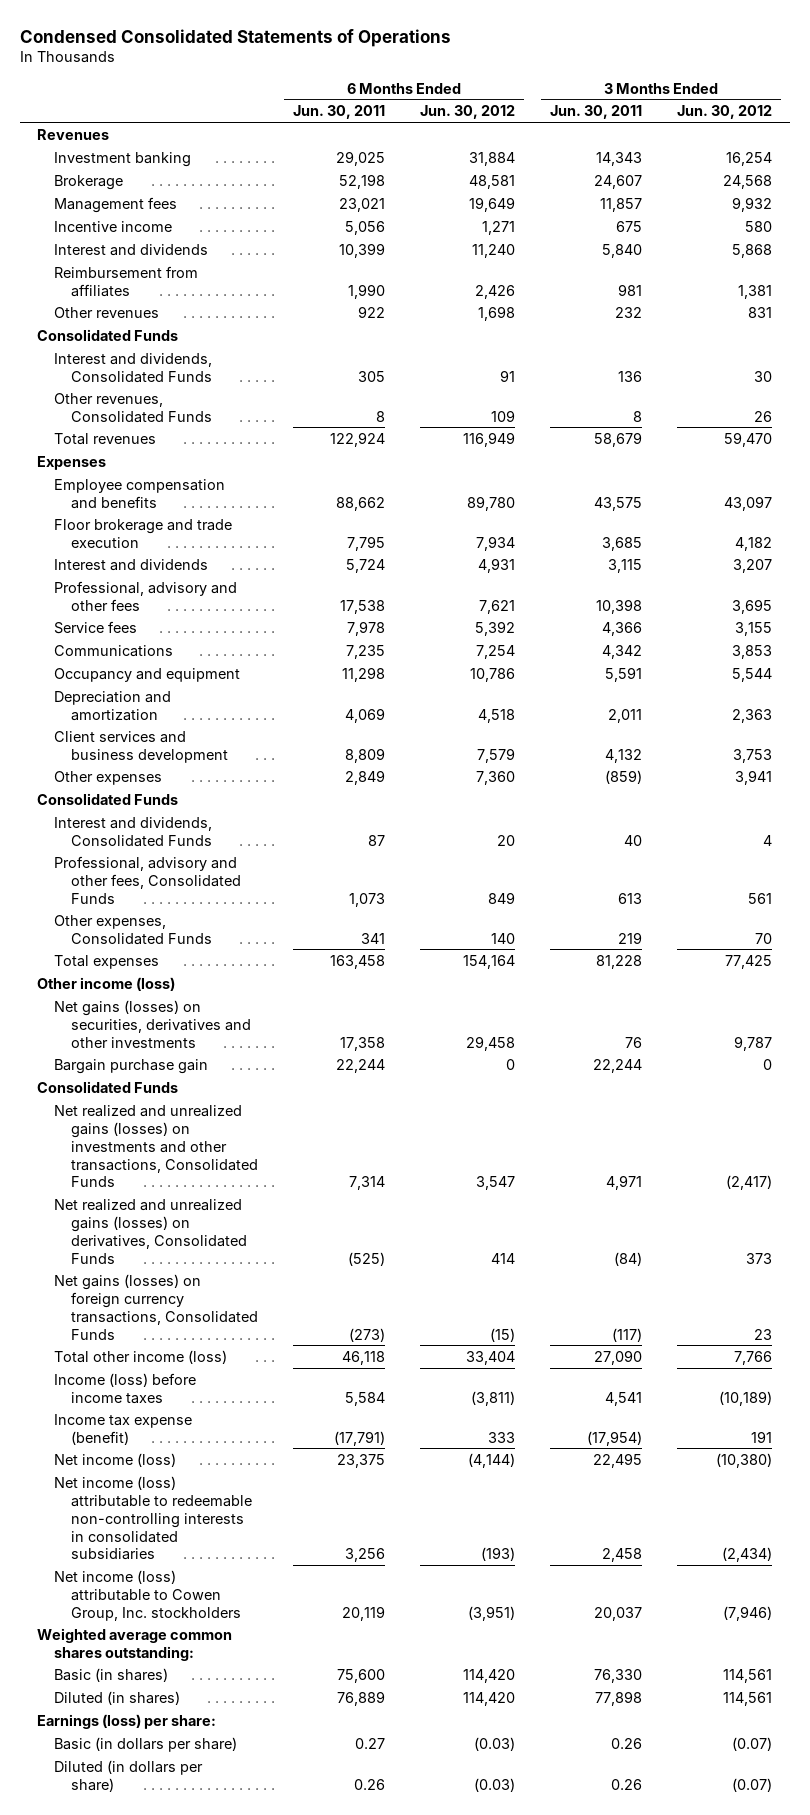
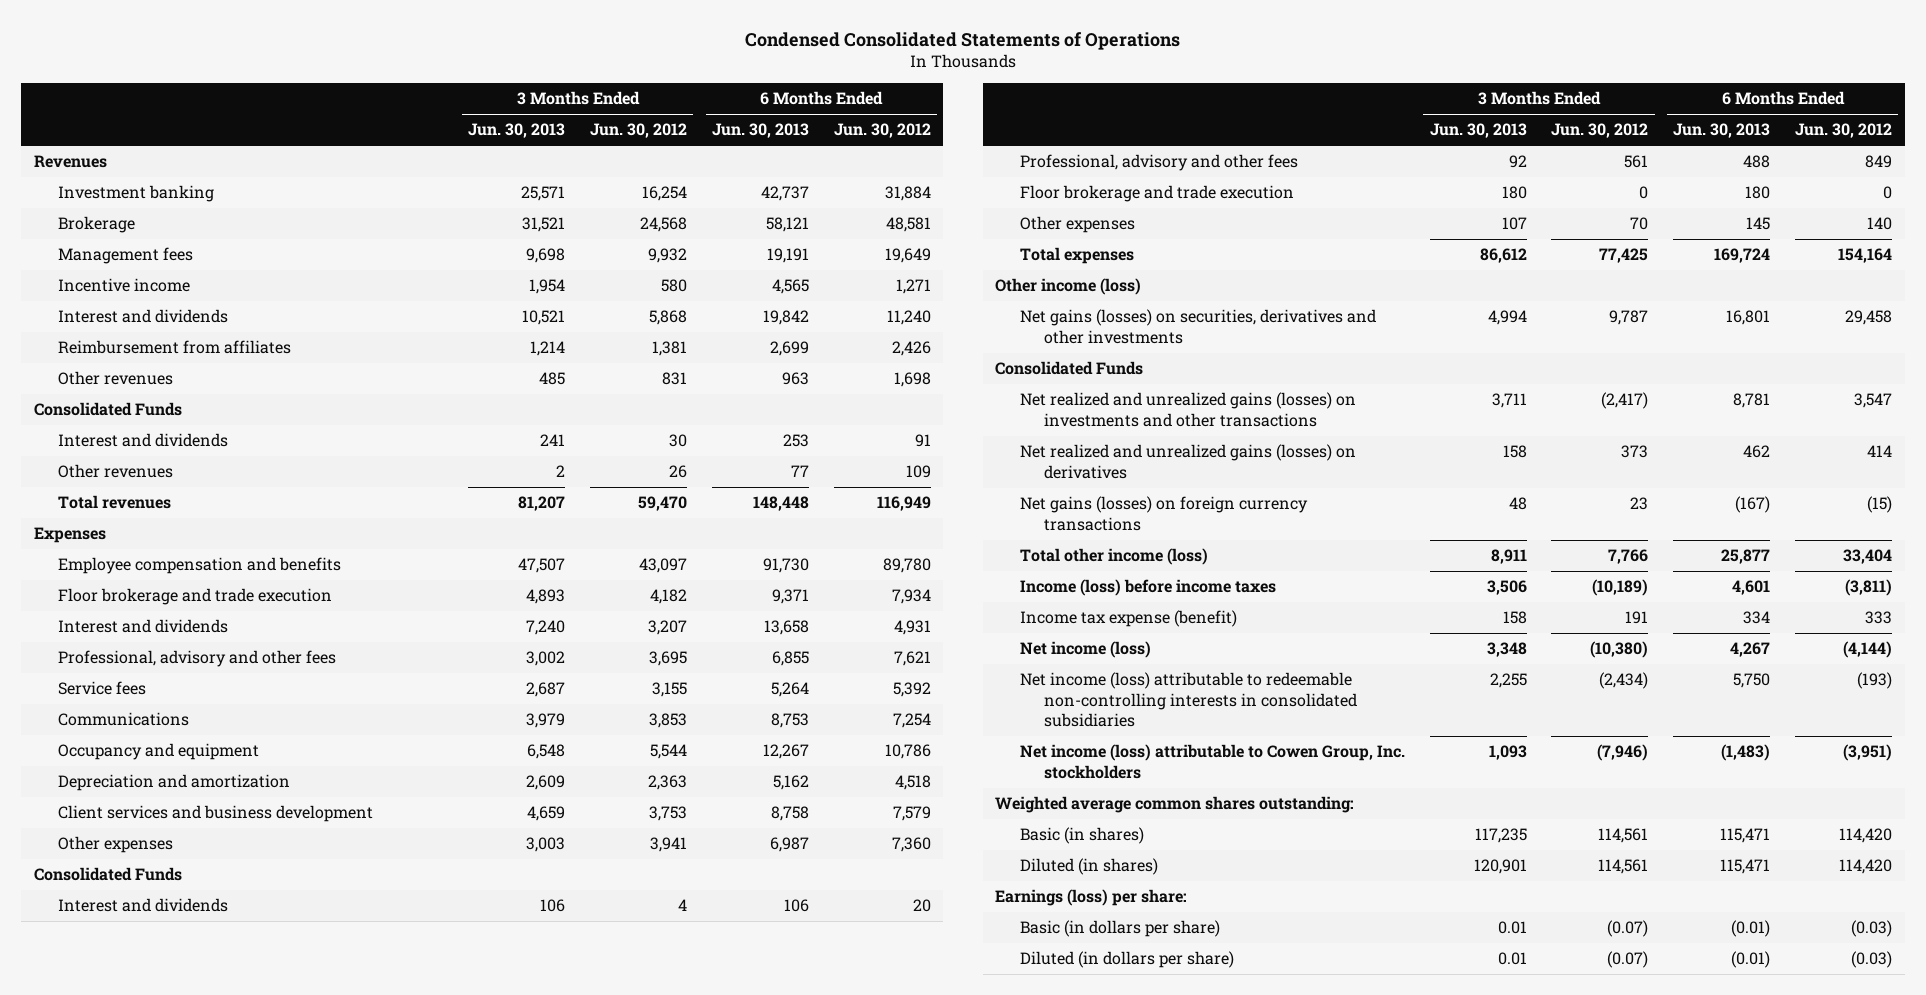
[292,105,385,120] Jun. 30, 2011 -> none
[550,105,643,120] Jun. 30, 2011 -> none
none -> [468,123,566,139] Jun. 30, 2013
none -> [711,123,809,139] Jun. 30, 2013
[53,352,212,383] Interest and dividends, Consolidated Funds -> [58,433,229,448] Interest and dividends
[53,392,212,423] Other revenues, Consolidated Funds -> [58,464,174,479] Other revenues
[53,816,212,847] Interest and dividends, Consolidated Funds -> [58,898,229,913] Interest and dividends
[53,855,241,904] Professional, advisory and other fees, Consolidated Funds -> [1019,154,1298,172] Professional, advisory and other fees
none -> [1019,185,1294,203] Floor brokerage and trade execution
[53,914,212,945] Other expenses, Consolidated Funds -> [1019,216,1135,234] Other expenses
[53,1058,208,1074] Bargain purchase gain -> none
[53,1104,258,1188] Net realized and unrealized gains (losses) on investments and other transactions, Consolidated Funds -> [1019,392,1356,427] Net realized and unrealized gains (losses) on investments and other transactions
[53,1198,247,1264] Net realized and unrealized gains (losses) on derivatives, Consolidated Funds -> [1019,444,1356,479] Net realized and unrealized gains (losses) on derivatives
[53,1273,258,1340] Net gains (losses) on foreign currency transactions, Consolidated Funds -> [1019,496,1308,531] Net gains (losses) on foreign currency transactions

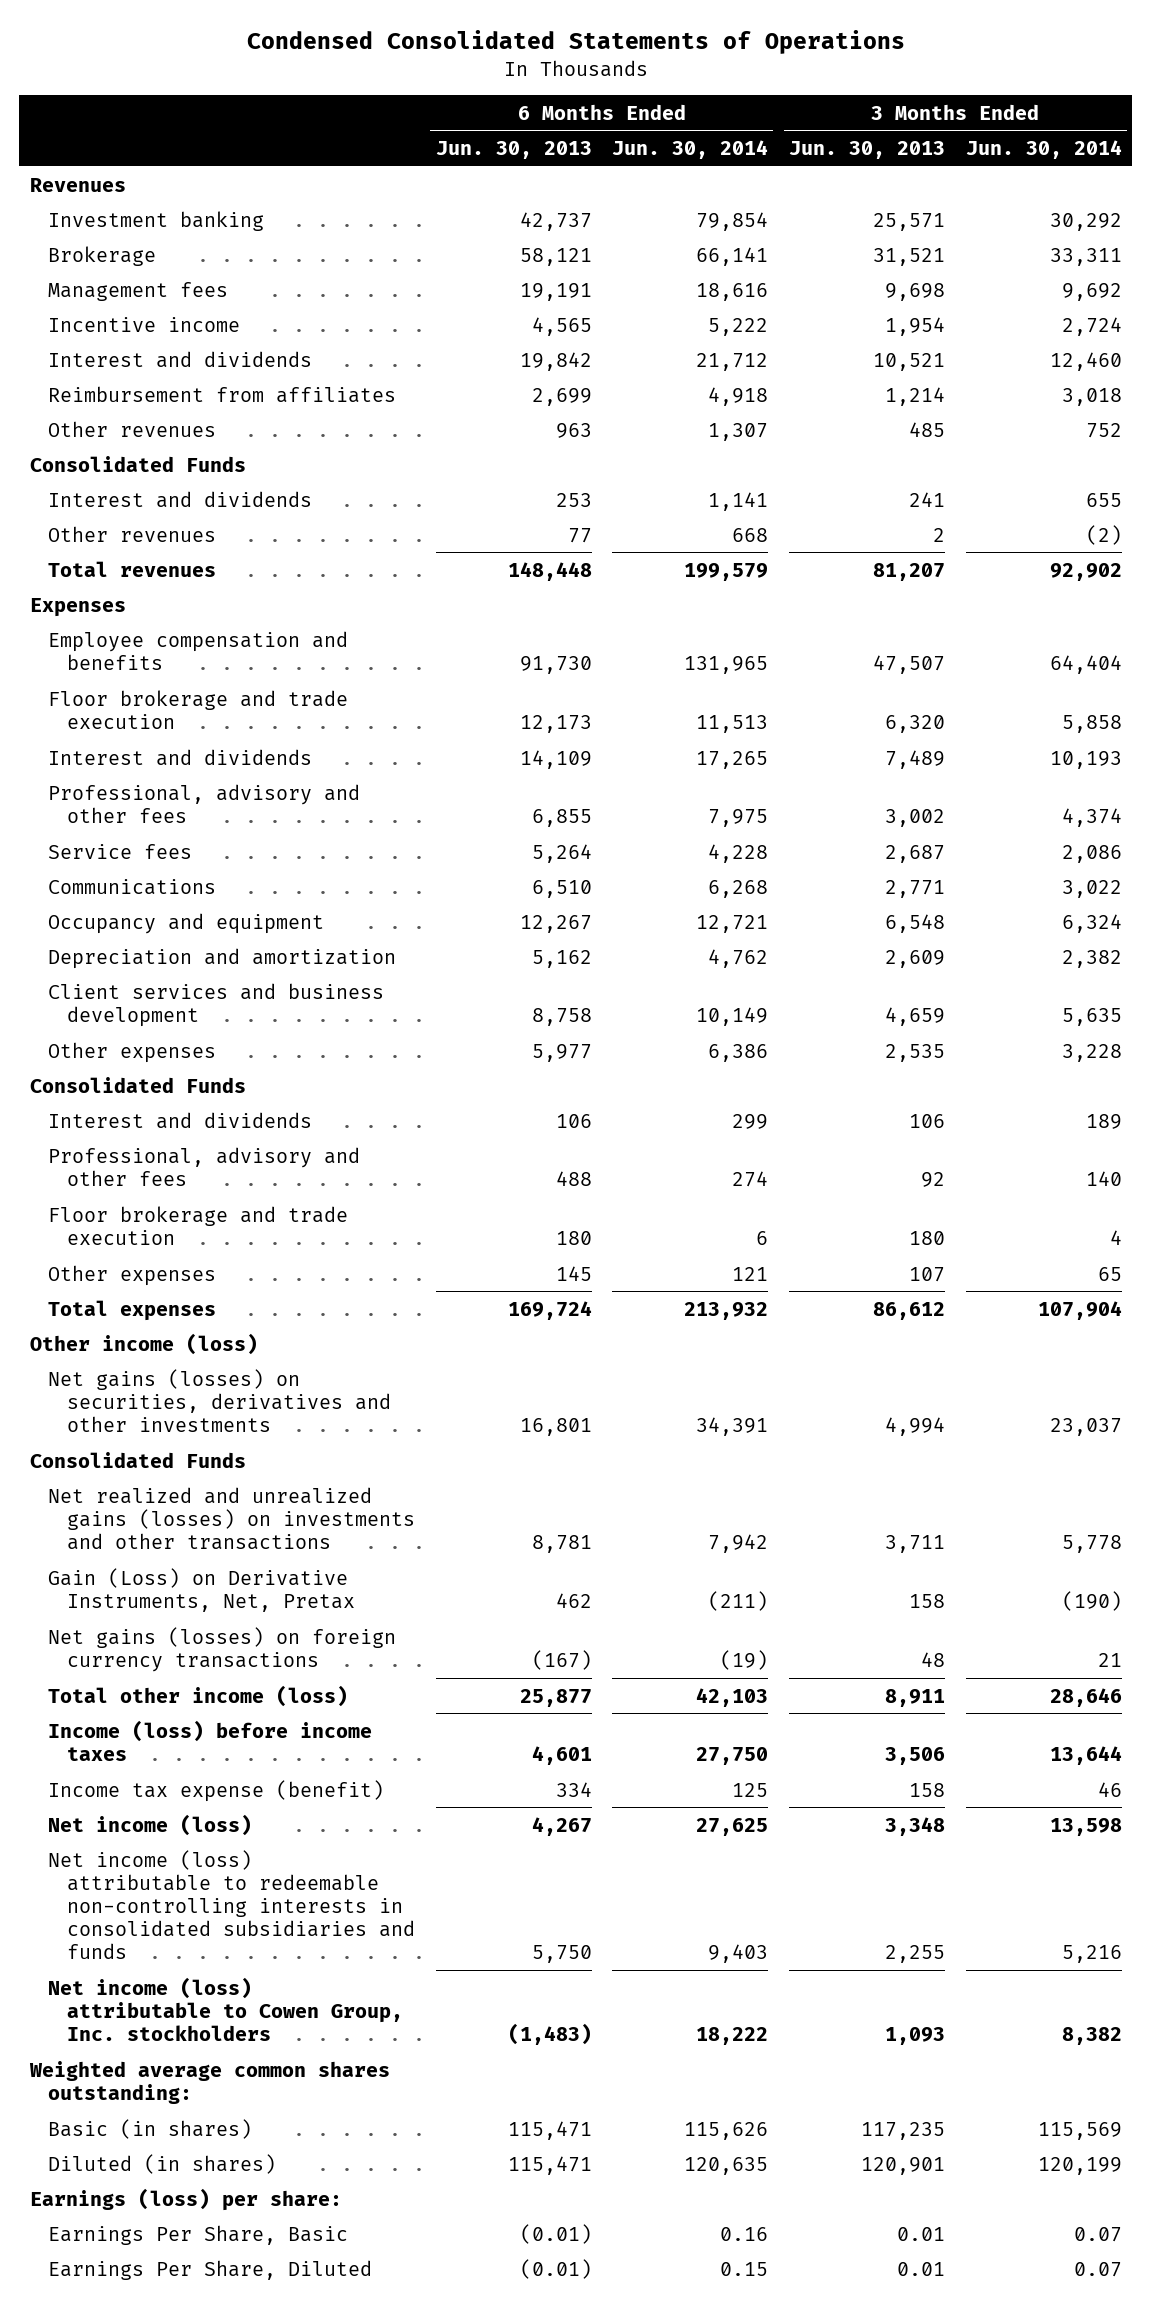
[590,123,688,139] Jun. 30, 2012 -> none
[833,123,931,139] Jun. 30, 2012 -> none
none -> [612,140,769,160] Jun. 30, 2014
none -> [965,140,1122,160] Jun. 30, 2014
[526,589,566,605] 4,893 -> [884,714,945,733] 6,320
[771,589,809,605] 9,371 -> [519,714,592,733] 12,173
[526,620,566,636] 7,240 -> [884,749,945,769] 7,489
[763,620,809,636] 13,658 -> [519,749,592,769] 14,109
[526,713,566,729] 3,979 -> [884,879,945,898] 2,771
[770,713,809,729] 8,753 -> [531,879,592,898] 6,510
[526,837,566,853] 3,003 -> [884,1043,945,1062] 2,535
[769,837,809,853] 6,987 -> [531,1043,592,1062] 5,977
[1019,444,1356,479] Net realized and unrealized gains (losses) on derivatives -> [48,1567,355,1612] Gain (Loss) on Derivative Instruments, Net, Pretax
[1019,672,1358,728] Net income (loss) attributable to redeemable non-controlling interests in consolidated subsidiaries -> [48,1849,415,1960] Net income (loss) attributable to redeemable non-controlling interests in consolidated subsidiaries and funds
[1019,920,1220,938] Basic (in dollars per share) -> [48,2224,349,2245] Earnings Per Share, Basic
[1019,951,1234,969] Diluted (in dollars per share) -> [48,2259,373,2280] Earnings Per Share, Diluted

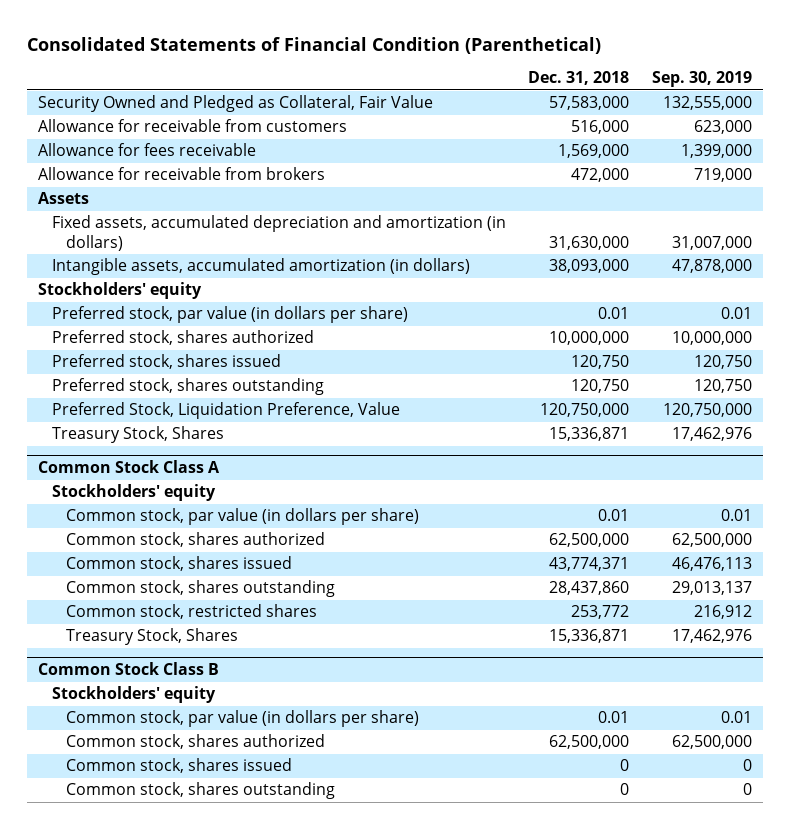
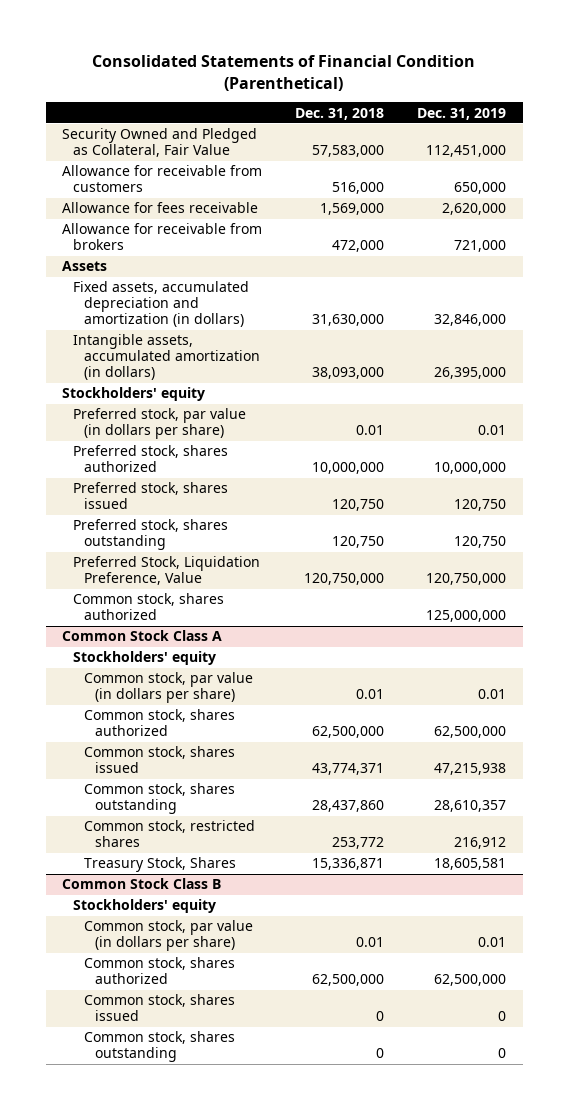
[651,71,752,88] Sep. 30, 2019 -> none
none -> [417,107,507,120] Dec. 31, 2019
[51,426,224,444] Treasury Stock, Shares -> none
none -> [73,593,225,621] Common stock, shares authorized

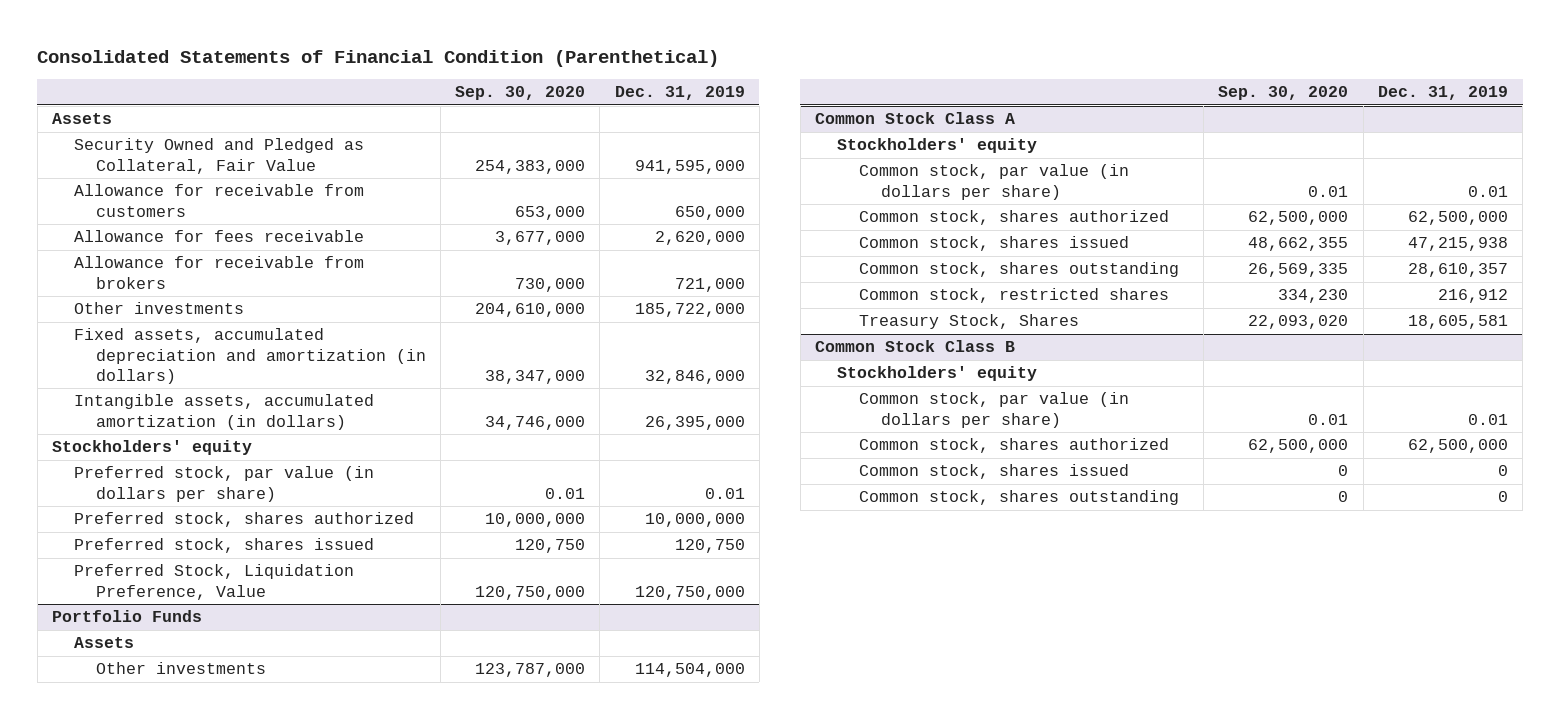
[295,107,385,120] Dec. 31, 2018 -> none
none -> [455,86,586,101] Sep. 30, 2020
[62,261,108,272] Assets -> [51,113,112,125] Assets
[426,145,507,158] 112,451,000 -> [634,159,745,174] 941,595,000
none -> [73,302,244,315] Other investments
[73,519,229,551] Preferred stock, shares outstanding -> none
[73,593,225,621] Common stock, shares authorized -> none
none -> [51,610,202,623] Portfolio Funds
none -> [73,637,134,649] Assets
none -> [95,662,266,675] Other investments

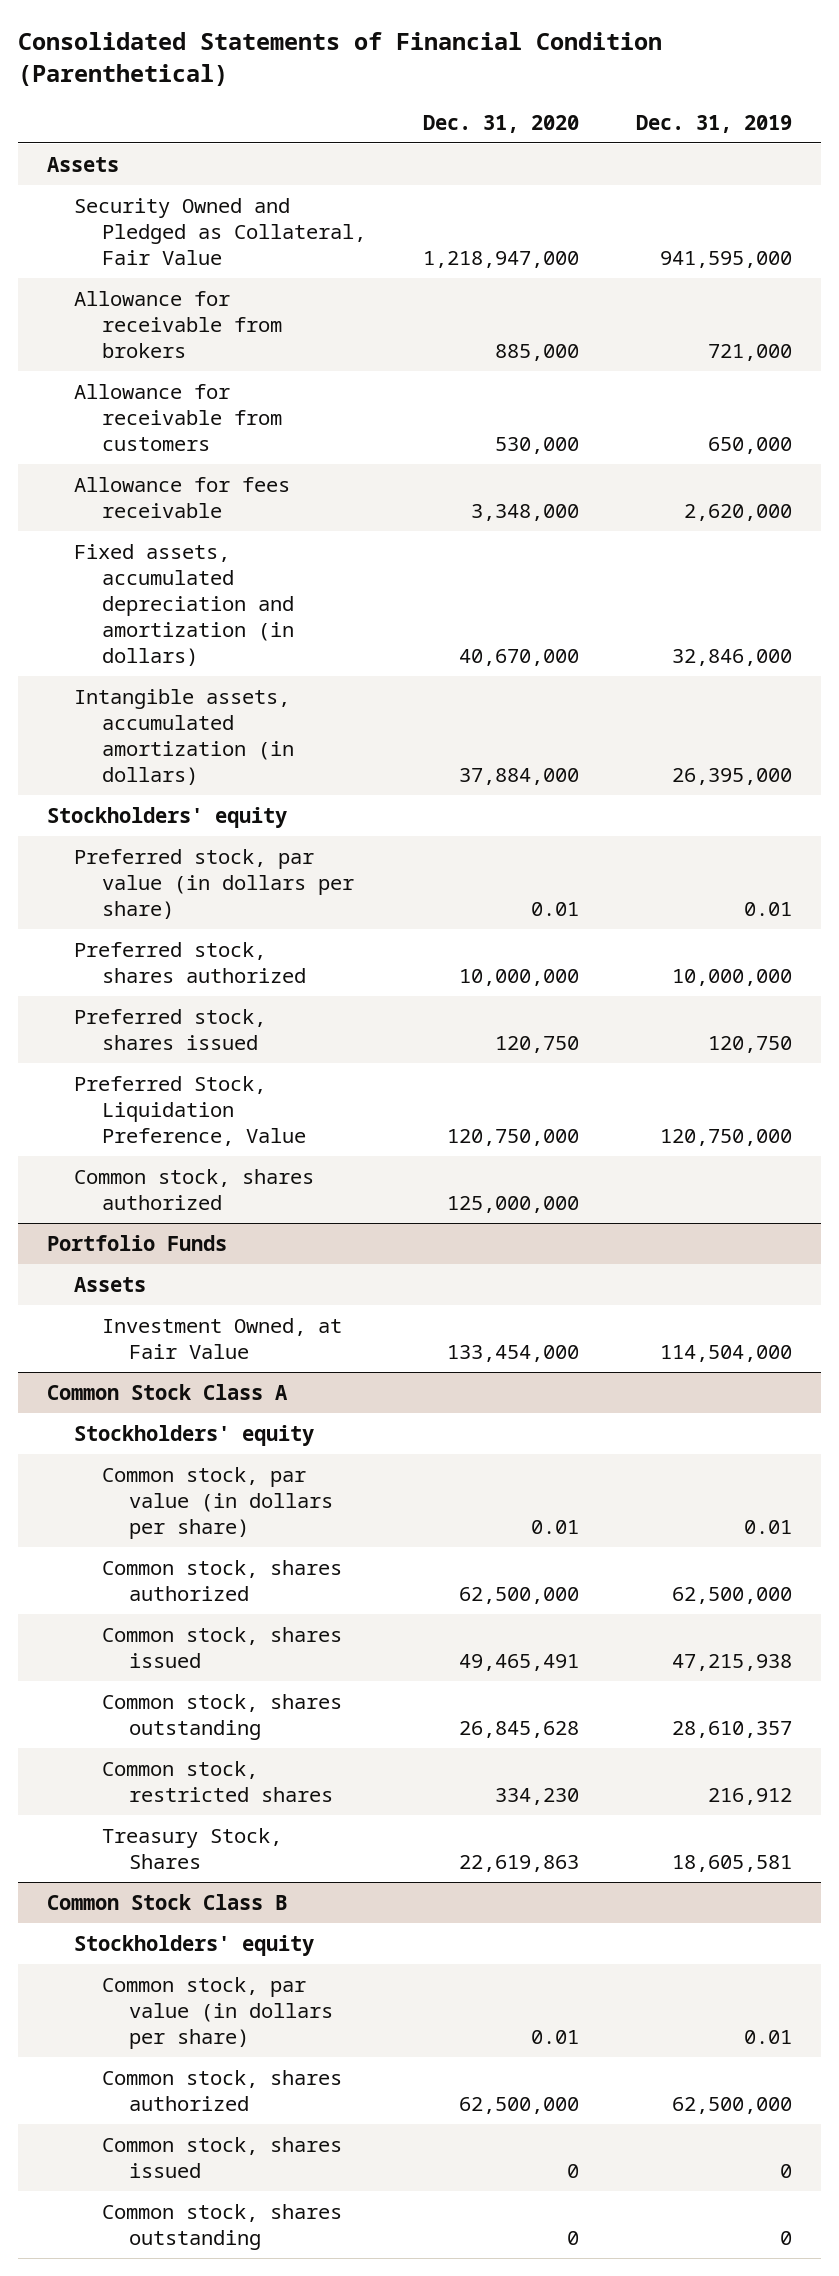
[455,86,586,101] Sep. 30, 2020 -> none
none -> [423,114,580,133] Dec. 31, 2020
[73,256,364,289] Allowance for receivable from brokers -> [74,290,282,358] Allowance for receivable from brokers
[73,302,244,315] Other investments -> none
none -> [74,1168,315,1210] Common stock, shares authorized
[95,662,266,675] Other investments -> [101,1317,342,1359] Investment Owned, at Fair Value

